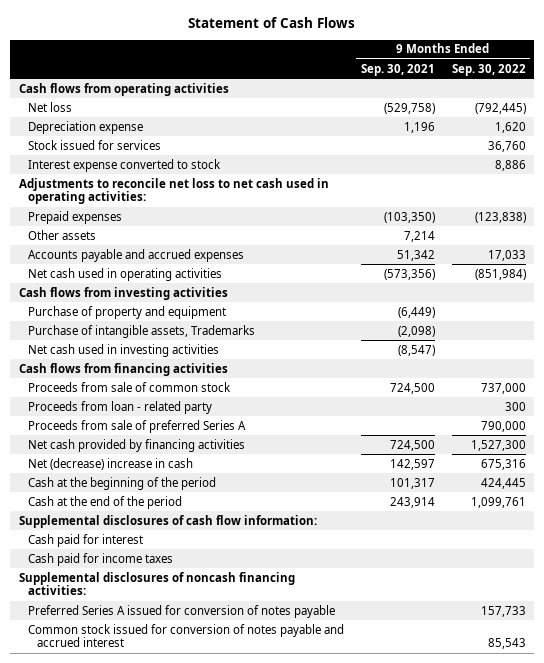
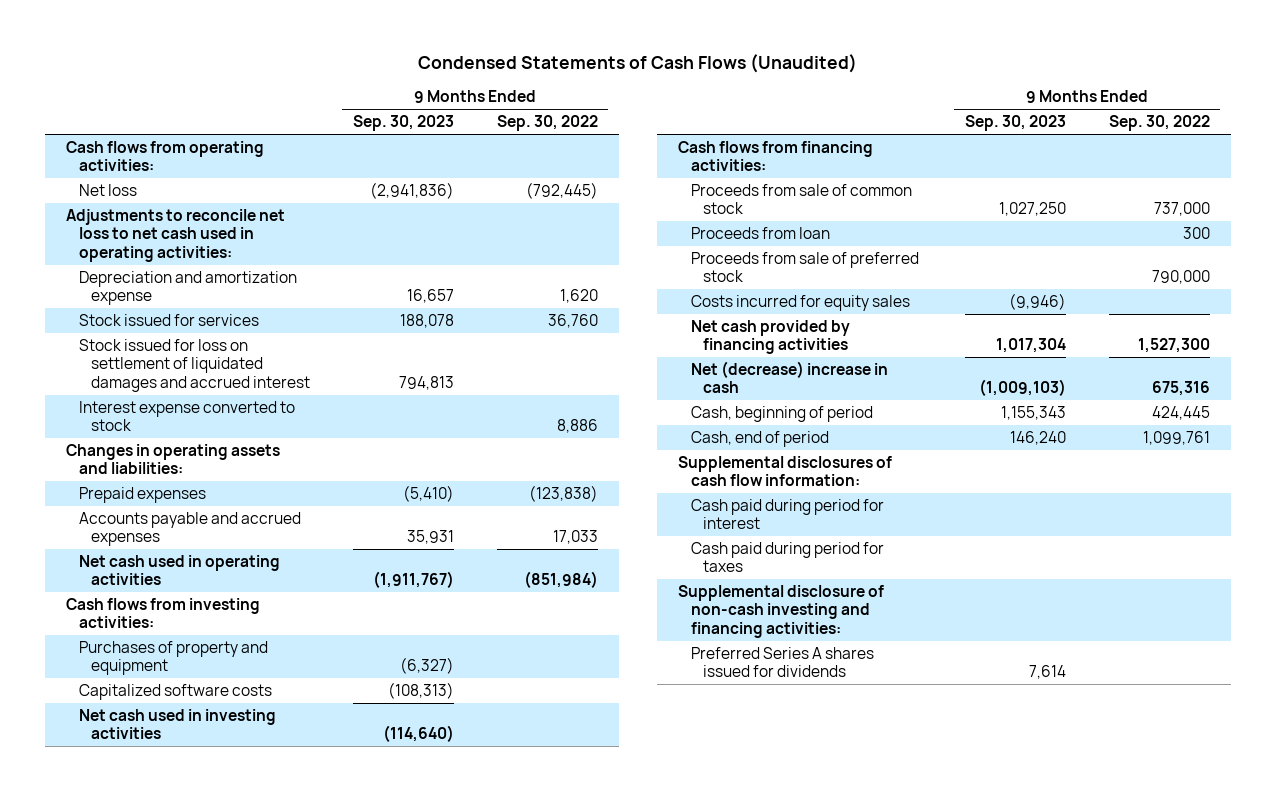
[188,17,356,29] Statement of Cash Flows -> [417,53,857,73] Condensed Statements of Cash Flows (Unaudited)
[360,63,435,76] Sep. 30, 2021 -> none
none -> [352,115,454,132] Sep. 30, 2023
[18,82,229,96] Cash flows from operating activities -> [66,141,265,172] Cash flows from operating activities:
[18,177,329,205] Adjustments to reconcile net loss to net cash used in operating activities: -> [66,209,286,262] Adjustments to reconcile net loss to net cash used in operating activities:
[27,120,143,134] Depreciation expense -> [78,271,297,306] Depreciation and amortization expense
none -> [78,339,311,392] Stock issued for loss on settlement of liquidated damages and accrued interest
none -> [66,444,281,475] Changes in operating assets and liabilities:
[27,229,96,240] Other assets -> none
[27,324,255,338] Purchase of intangible assets, Trademarks -> none
[18,286,228,300] Cash flows from investing activities -> [66,598,261,629] Cash flows from investing activities:
[27,305,226,319] Purchase of property and equipment -> [78,641,268,676] Purchases of property and equipment
none -> [78,684,272,701] Capitalized software costs
[18,362,228,376] Cash flows from financing activities -> [678,141,874,172] Cash flows from financing activities:
[27,400,212,414] Proceeds from loan - related party -> [690,227,830,240] Proceeds from loan
[27,419,246,433] Proceeds from sale of preferred Series A -> [690,252,919,283] Proceeds from sale of preferred stock
none -> [690,295,910,312] Costs incurred for equity sales
[27,476,216,490] Cash at the beginning of the period -> [690,406,873,423] Cash, beginning of period
[27,495,182,509] Cash at the end of the period -> [690,431,829,448] Cash, end of period
[18,571,295,596] Supplemental disclosures of noncash financing activities: -> none
[27,604,335,618] Preferred Series A issued for conversion of notes payable -> none
[27,623,344,648] Common stock issued for conversion of notes payable and accrued interest -> none
[27,533,143,547] Cash paid for interest -> [690,499,884,530] Cash paid during period for interest
[27,552,173,566] Cash paid for income taxes -> [690,542,884,573] Cash paid during period for taxes
none -> [678,585,885,638] Supplemental disclosure of non-cash investing and financing activities:
none -> [690,647,874,678] Preferred Series A shares issued for dividends

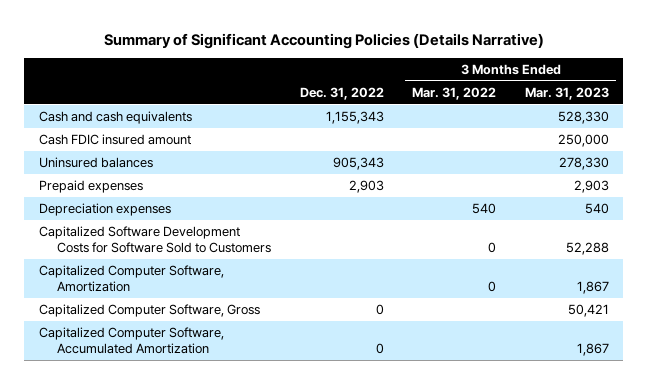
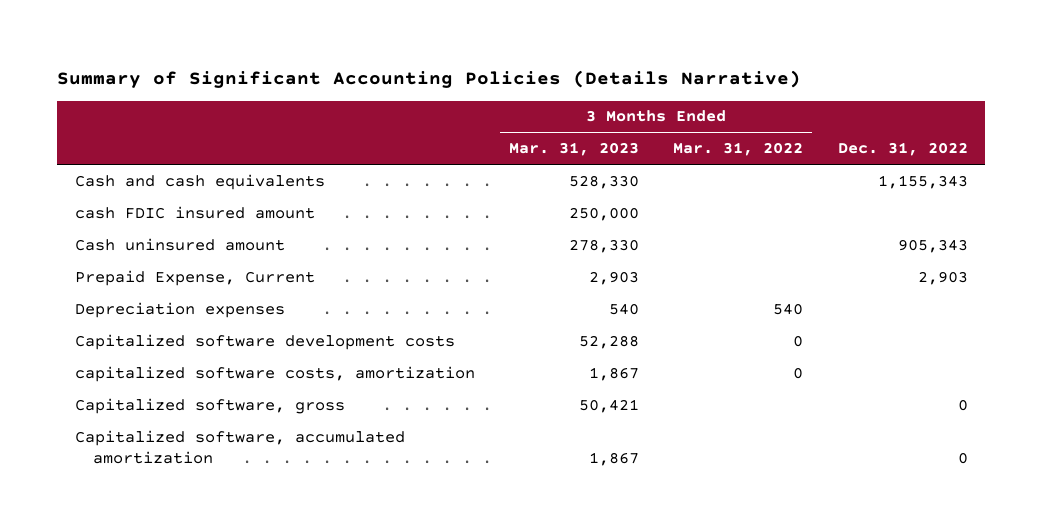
[38,134,191,146] Cash FDIC insured amount -> [74,205,315,219] cash FDIC insured amount
[38,157,153,169] Uninsured balances -> [74,237,285,251] Cash uninsured amount
[38,180,143,194] Prepaid expenses -> [74,269,315,286] Prepaid Expense, Current
[38,226,272,254] Capitalized Software Development Costs for Software Sold to Customers -> [74,333,455,350] Capitalized software development costs
[38,265,224,293] Capitalized Computer Software, Amortization -> [74,365,475,382] capitalized software costs, amortization
[38,304,260,318] Capitalized Computer Software, Gross -> [74,397,345,414] Capitalized software, gross
[38,327,224,355] Capitalized Computer Software, Accumulated Amortization -> [74,429,405,464] Capitalized software, accumulated amortization

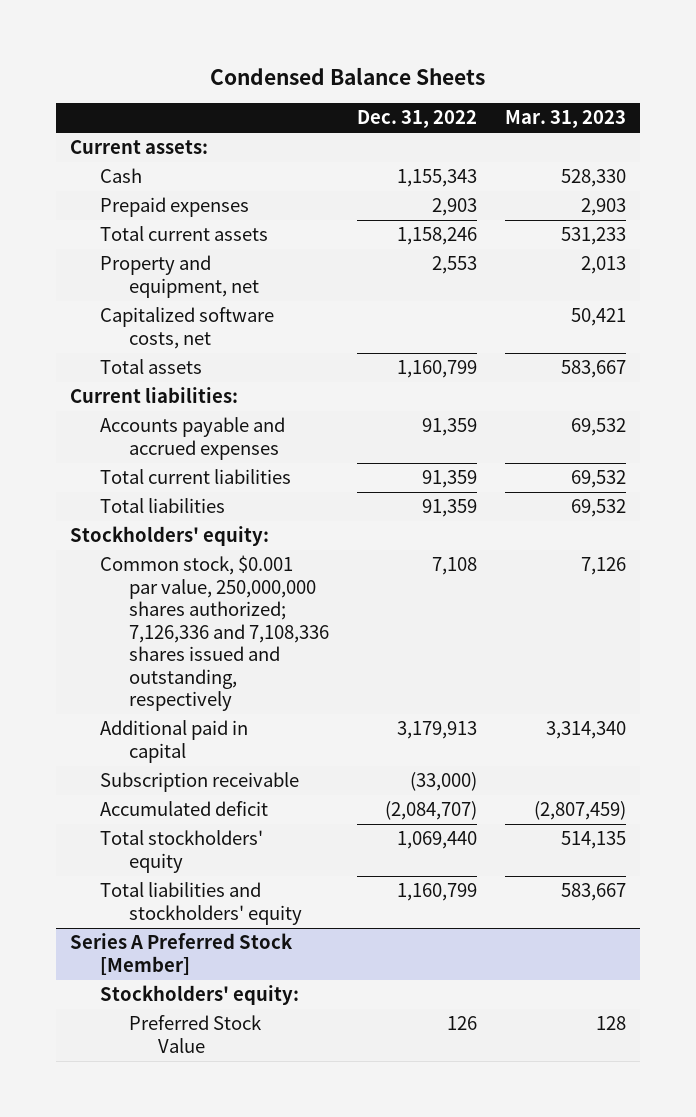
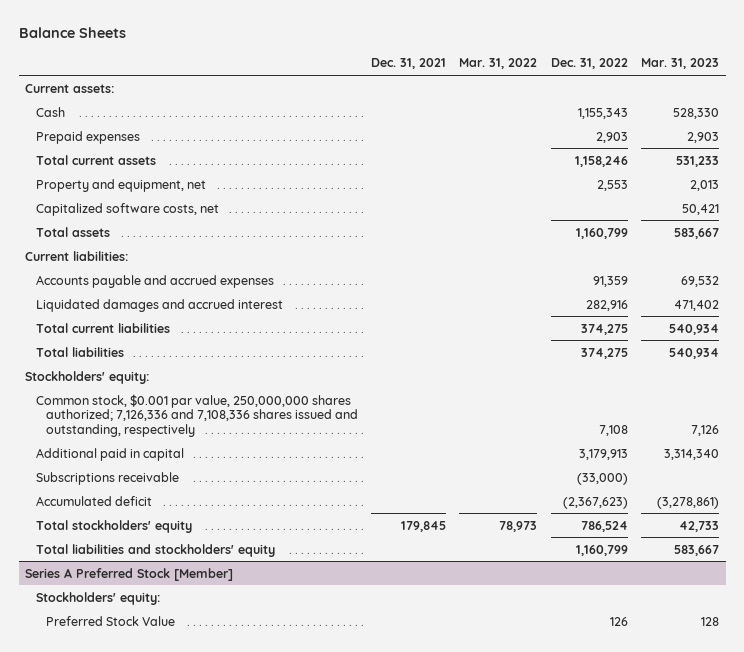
[210,66,486,85] Condensed Balance Sheets -> [18,27,126,39] Balance Sheets
none -> [371,58,447,70] Dec. 31, 2021
none -> [459,58,538,70] Mar. 31, 2022
none -> [35,298,283,312] Liquidated damages and accrued interest
[421,470,477,489] 91,359 -> [580,323,628,335] 374,275
[571,470,627,489] 69,532 -> [668,323,719,335] 540,934
[421,499,477,518] 91,359 -> [580,347,628,359] 374,275
[571,499,627,518] 69,532 -> [668,347,719,359] 540,934
[99,772,299,793] Subscription receivable -> [35,471,179,485] Subscriptions receivable
[384,801,477,821] (2,084,707) -> [562,496,628,509] (2,367,623)
[534,801,627,821] (2,807,459) -> [656,496,719,509] (3,278,861)
[396,831,477,850] 1,069,440 -> [580,520,628,532] 786,524
[561,831,627,850] 514,135 -> [678,520,719,532] 42,733

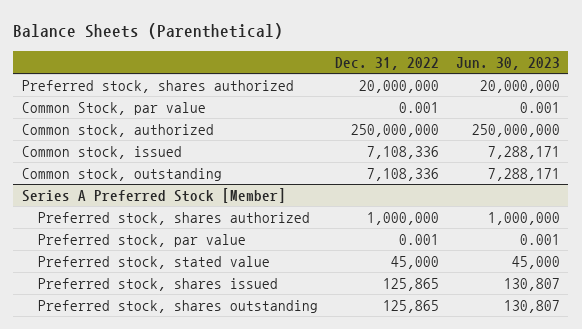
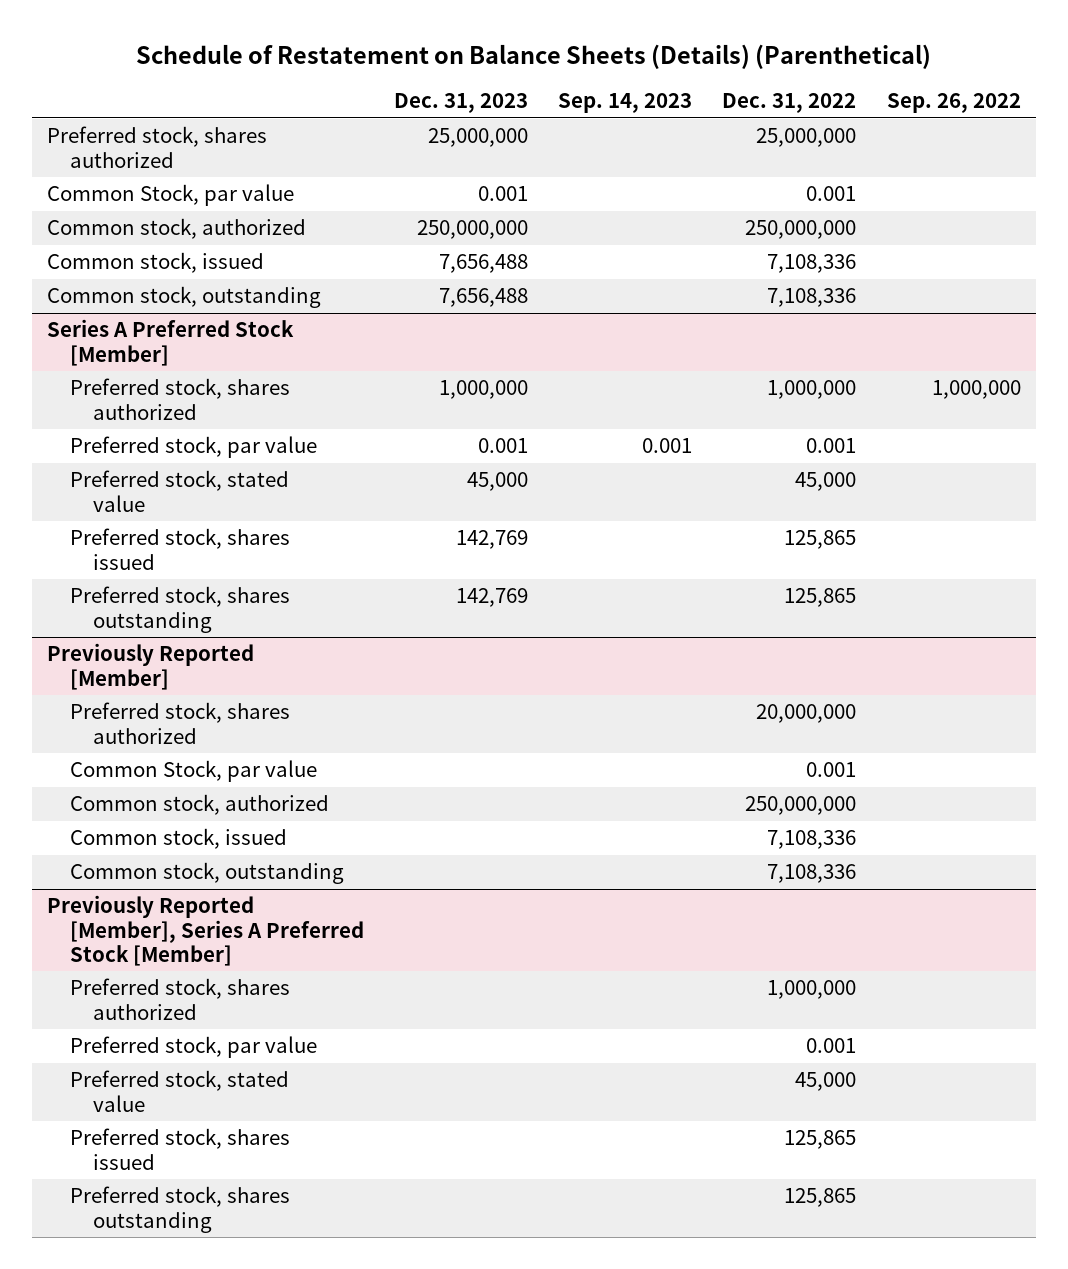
[13,23,284,40] Balance Sheets (Parenthetical) -> [135,43,931,69] Schedule of Restatement on Balance Sheets (Details) (Parenthetical)
[455,56,560,70] Jun. 30, 2023 -> none
none -> [394,93,529,114] Dec. 31, 2023
none -> [558,93,693,114] Sep. 14, 2023
none -> [886,93,1021,114] Sep. 26, 2022
[358,79,439,93] 20,000,000 -> [756,128,857,148] 25,000,000
none -> [47,643,255,690] Previously Reported [Member]
none -> [70,702,291,744] Preferred stock, shares authorized
none -> [70,760,318,783] Common Stock, par value
none -> [70,794,330,816] Common stock, authorized
none -> [70,828,288,850] Common stock, issued
none -> [70,862,345,885] Common stock, outstanding
none -> [47,895,365,966] Previously Reported [Member], Series A Preferred Stock [Member]
none -> [70,978,291,1020] Preferred stock, shares authorized
none -> [70,1036,318,1059] Preferred stock, par value
none -> [70,1070,290,1112] Preferred stock, stated value
none -> [70,1128,291,1170] Preferred stock, shares issued
none -> [70,1186,291,1233] Preferred stock, shares outstanding

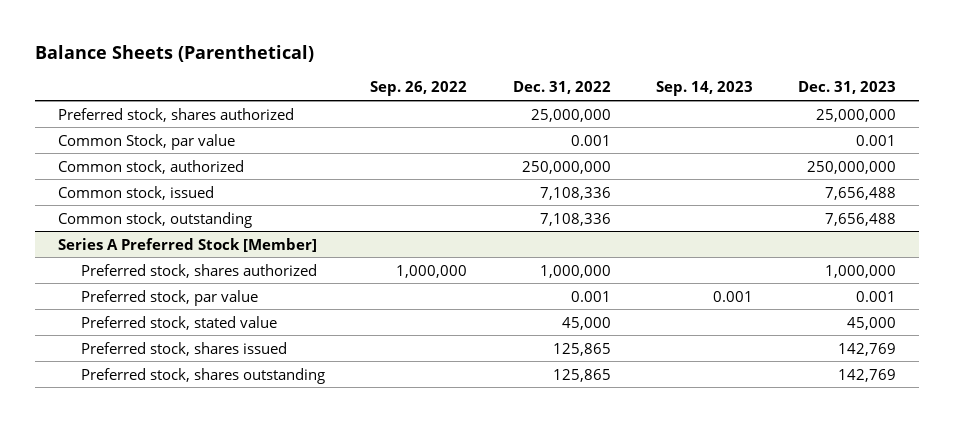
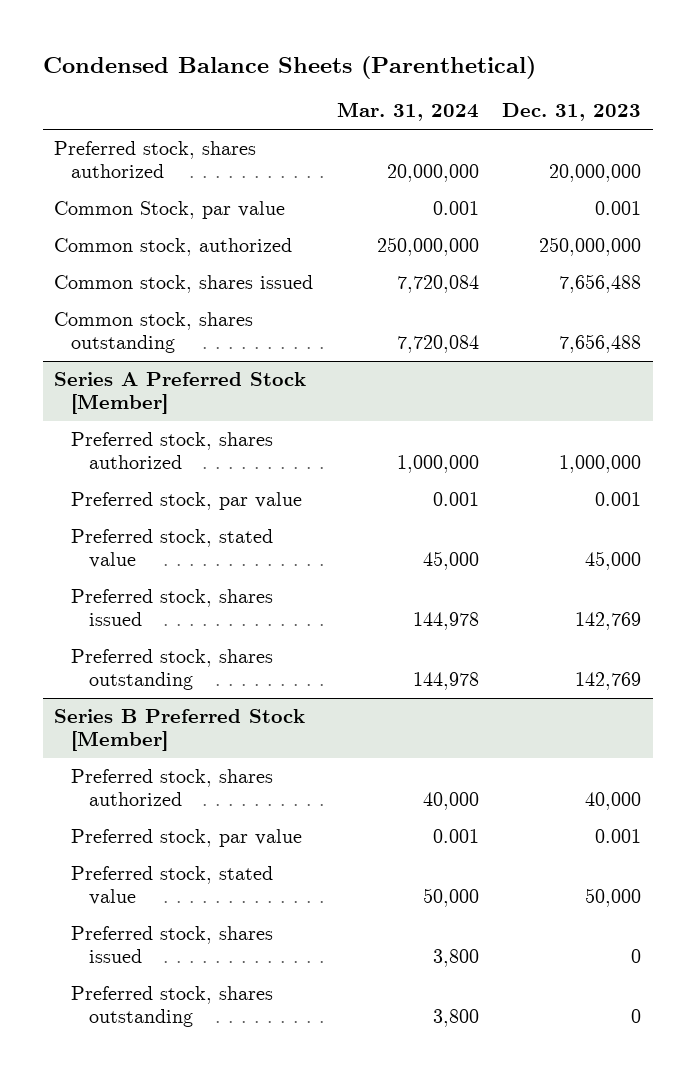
[35,44,315,62] Balance Sheets (Parenthetical) -> [42,55,536,79] Condensed Balance Sheets (Parenthetical)
[370,81,468,97] Sep. 26, 2022 -> none
[512,81,611,95] Dec. 31, 2022 -> none
[655,81,753,97] Sep. 14, 2023 -> none
none -> [336,102,479,122] Mar. 31, 2024
[816,108,897,122] 25,000,000 -> [549,163,642,182] 20,000,000
[57,185,214,200] Common stock, issued -> [54,275,314,294] Common stock, shares issued
[57,211,252,228] Common stock, outstanding -> [54,312,254,353] Common stock, shares outstanding
none -> [54,709,306,751] Series B Preferred Stock [Member]
none -> [71,769,274,806] Preferred stock, shares authorized
none -> [71,829,303,848] Preferred stock, par value
none -> [71,866,274,905] Preferred stock, stated value
none -> [71,926,274,963] Preferred stock, shares issued
none -> [71,986,274,1027] Preferred stock, shares outstanding

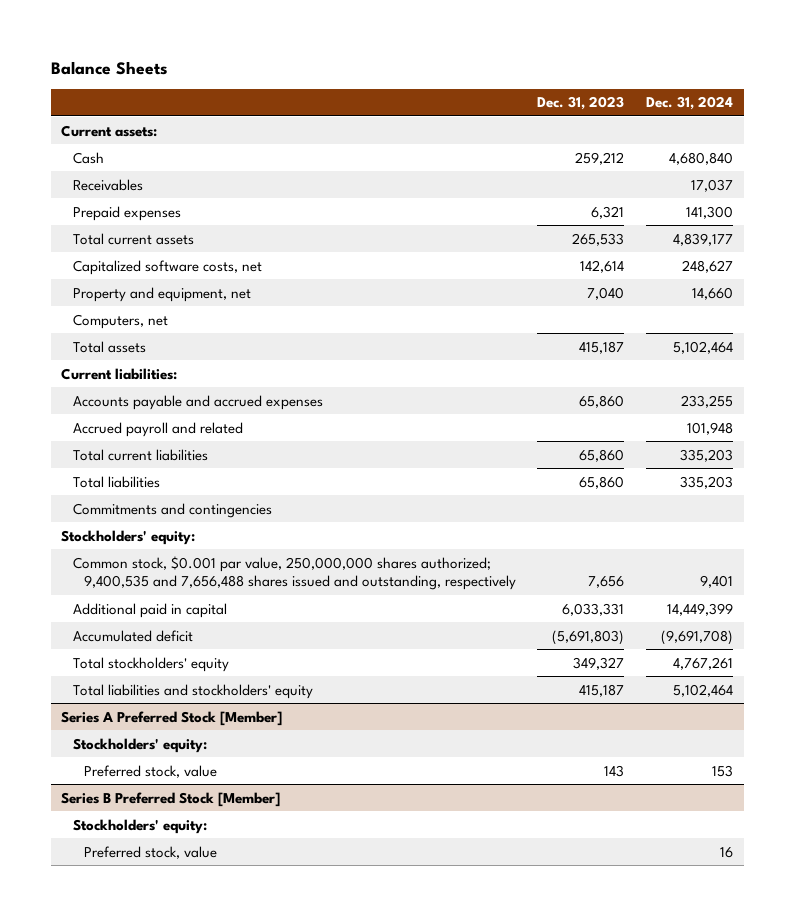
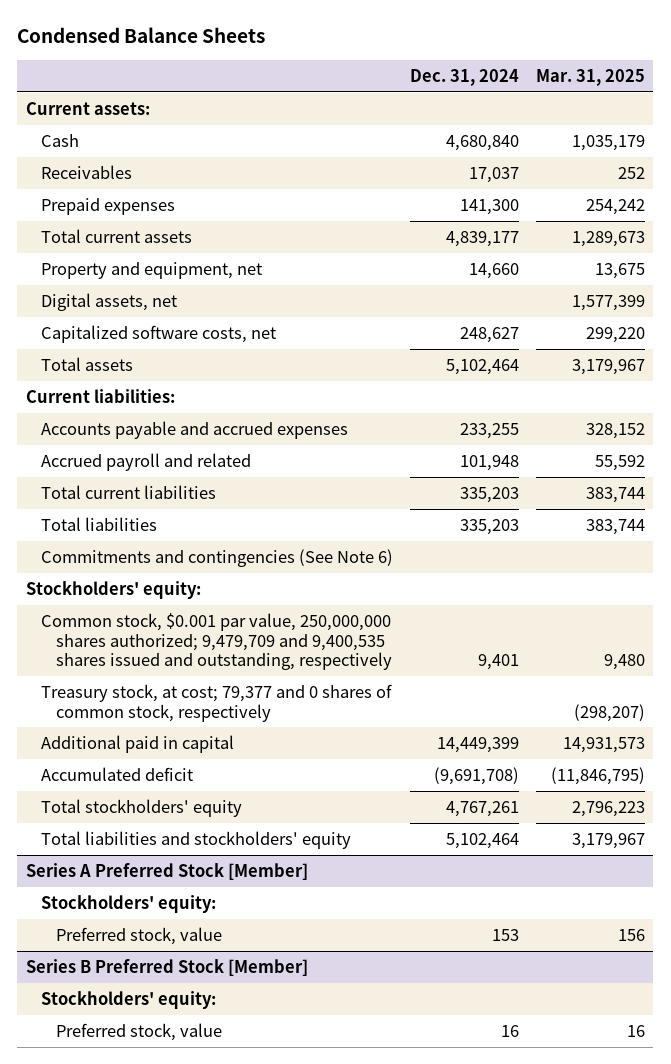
[50,60,168,75] Balance Sheets -> [17,27,266,44] Condensed Balance Sheets
[537,96,625,111] Dec. 31, 2023 -> none
none -> [535,68,645,86] Mar. 31, 2025
[72,313,168,329] Computers, net -> none
none -> [41,292,178,311] Digital assets, net
[72,259,262,275] Capitalized software costs, net -> [41,324,277,343] Capitalized software costs, net
[72,502,272,518] Commitments and contingencies -> [41,548,394,567] Commitments and contingencies (See Note 6)
[72,555,516,591] Common stock, $0.001 par value, 250,000,000 shares authorized; 9,400,535 and 7,656,488 shares issued and outstanding, respectively -> [41,612,393,671] Common stock, $0.001 par value, 250,000,000 shares authorized; 9,479,709 and 9,400,535 shares issued and outstanding, respectively
none -> [41,683,393,722] Treasury stock, at cost; 79,377 and 0 shares of common stock, respectively

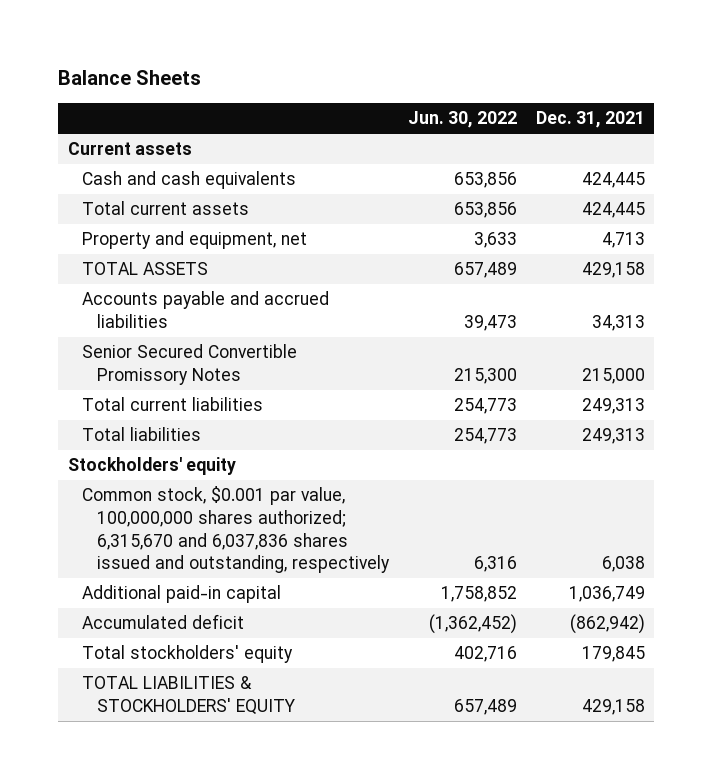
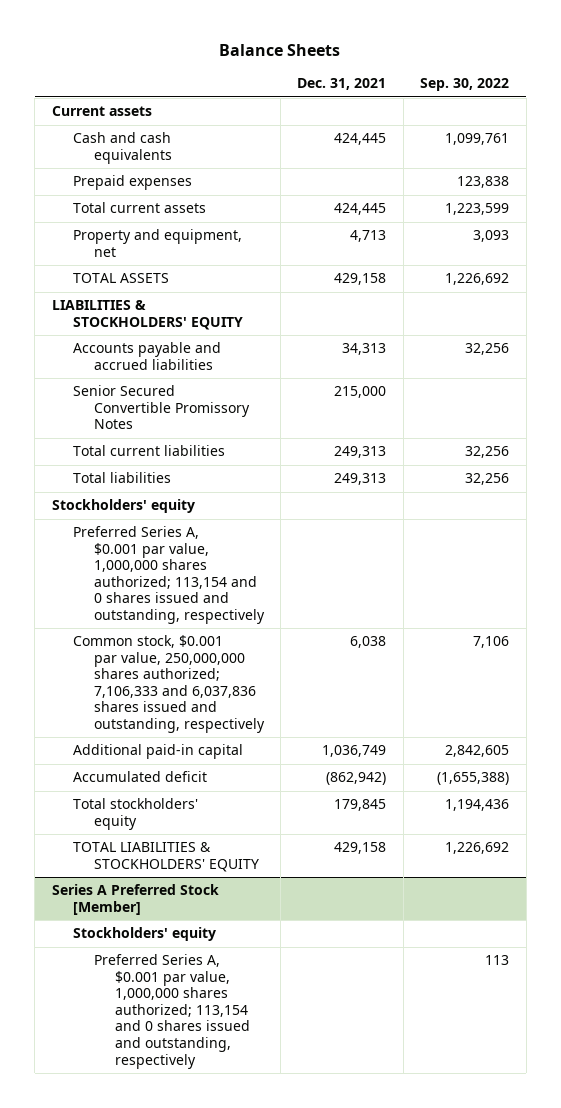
[407,111,517,129] Jun. 30, 2022 -> none
none -> [420,78,510,92] Sep. 30, 2022
none -> [72,175,192,191] Prepaid expenses
none -> [51,300,243,330] LIABILITIES & STOCKHOLDERS' EQUITY
none -> [72,526,265,625] Preferred Series A, $0.001 par value, 1,000,000 shares authorized; 113,154 and 0 shares issued and outstanding, respectively
[82,486,390,574] Common stock, $0.001 par value, 100,000,000 shares authorized; 6,315,670 and 6,037,836 shares issued and outstanding, respectively -> [72,635,265,734] Common stock, $0.001 par value, 250,000,000 shares authorized; 7,106,333 and 6,037,836 shares issued and outstanding, respectively
none -> [51,884,219,915] Series A Preferred Stock [Member]
none -> [72,927,216,942] Stockholders' equity
none -> [93,954,250,1069] Preferred Series A, $0.001 par value, 1,000,000 shares authorized; 113,154 and 0 shares issued and outstanding, respectively

